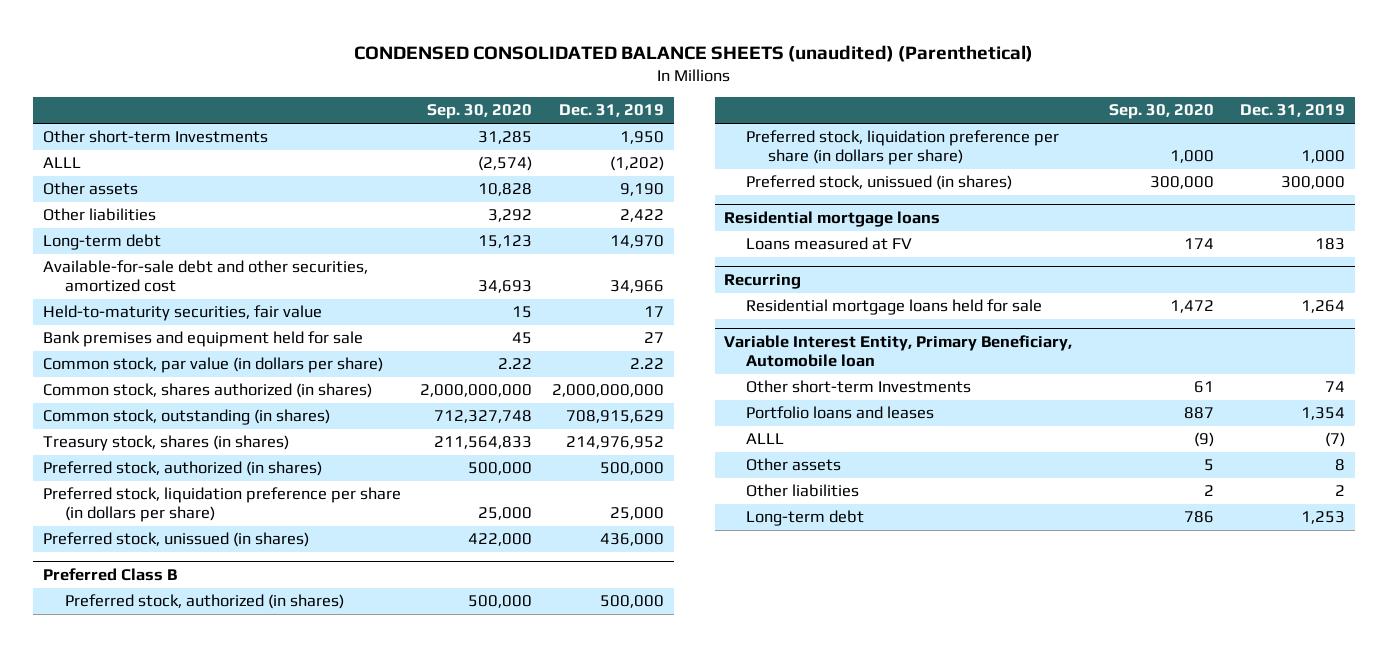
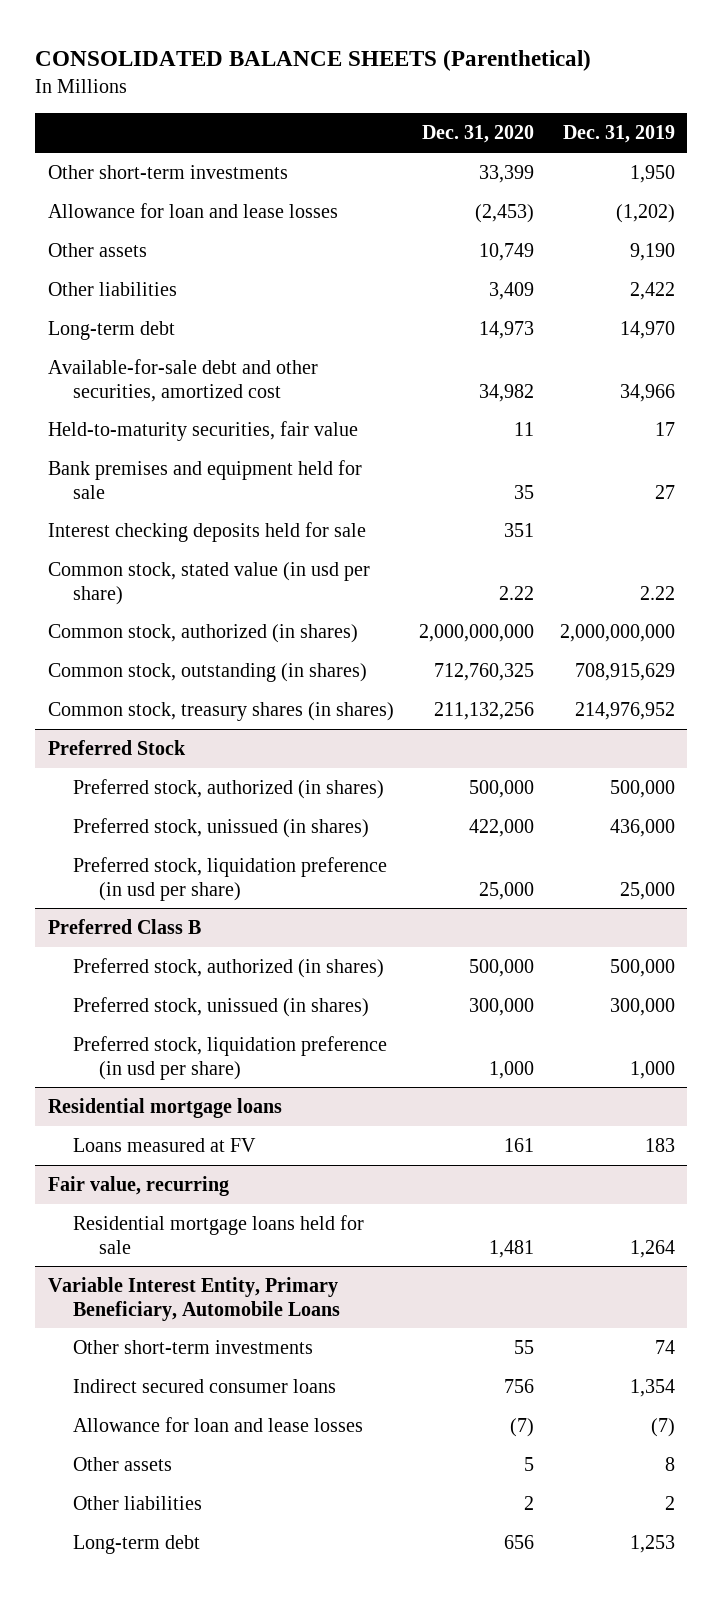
[354,44,1034,62] CONDENSED CONSOLIDATED BALANCE SHEETS (unaudited) (Parenthetical) -> [34,50,591,72] CONSOLIDATED BALANCE SHEETS (Parenthetical)
[427,104,533,120] Sep. 30, 2020 -> none
none -> [422,125,535,144] Dec. 31, 2020
[42,130,268,144] Other short-term Investments -> [47,164,288,179] Other short-term investments
[42,157,81,169] ALLL -> [47,202,338,218] Allowance for loan and lease losses
none -> [47,521,366,542] Interest checking deposits held for sale
[42,357,383,374] Common stock, par value (in dollars per share) -> [47,561,370,605] Common stock, stated value (in usd per share)
[42,383,372,399] Common stock, shares authorized (in shares) -> [47,623,358,643] Common stock, authorized (in shares)
[42,435,289,452] Treasury stock, shares (in shares) -> [47,701,394,721] Common stock, treasury shares (in shares)
none -> [47,739,186,755] Preferred Stock
[42,487,401,523] Preferred stock, liquidation preference per share (in dollars per share) -> none
none -> [73,856,388,901] Preferred stock, liquidation preference (in usd per share)
[746,130,1060,166] Preferred stock, liquidation preference per share (in dollars per share) -> none
none -> [73,1035,388,1080] Preferred stock, liquidation preference (in usd per share)
[724,273,802,289] Recurring -> [47,1175,229,1196] Fair value, recurring
[724,334,1073,368] Variable Interest Entity, Primary Beneficiary, Automobile loan -> [47,1276,341,1321] Variable Interest Entity, Primary Beneficiary, Automobile Loans
[746,380,972,394] Other short-term Investments -> [73,1339,314,1354] Other short-term investments
[746,406,935,420] Portfolio loans and leases -> [73,1378,337,1393] Indirect secured consumer loans
[746,433,785,445] ALLL -> [73,1416,364,1432] Allowance for loan and lease losses

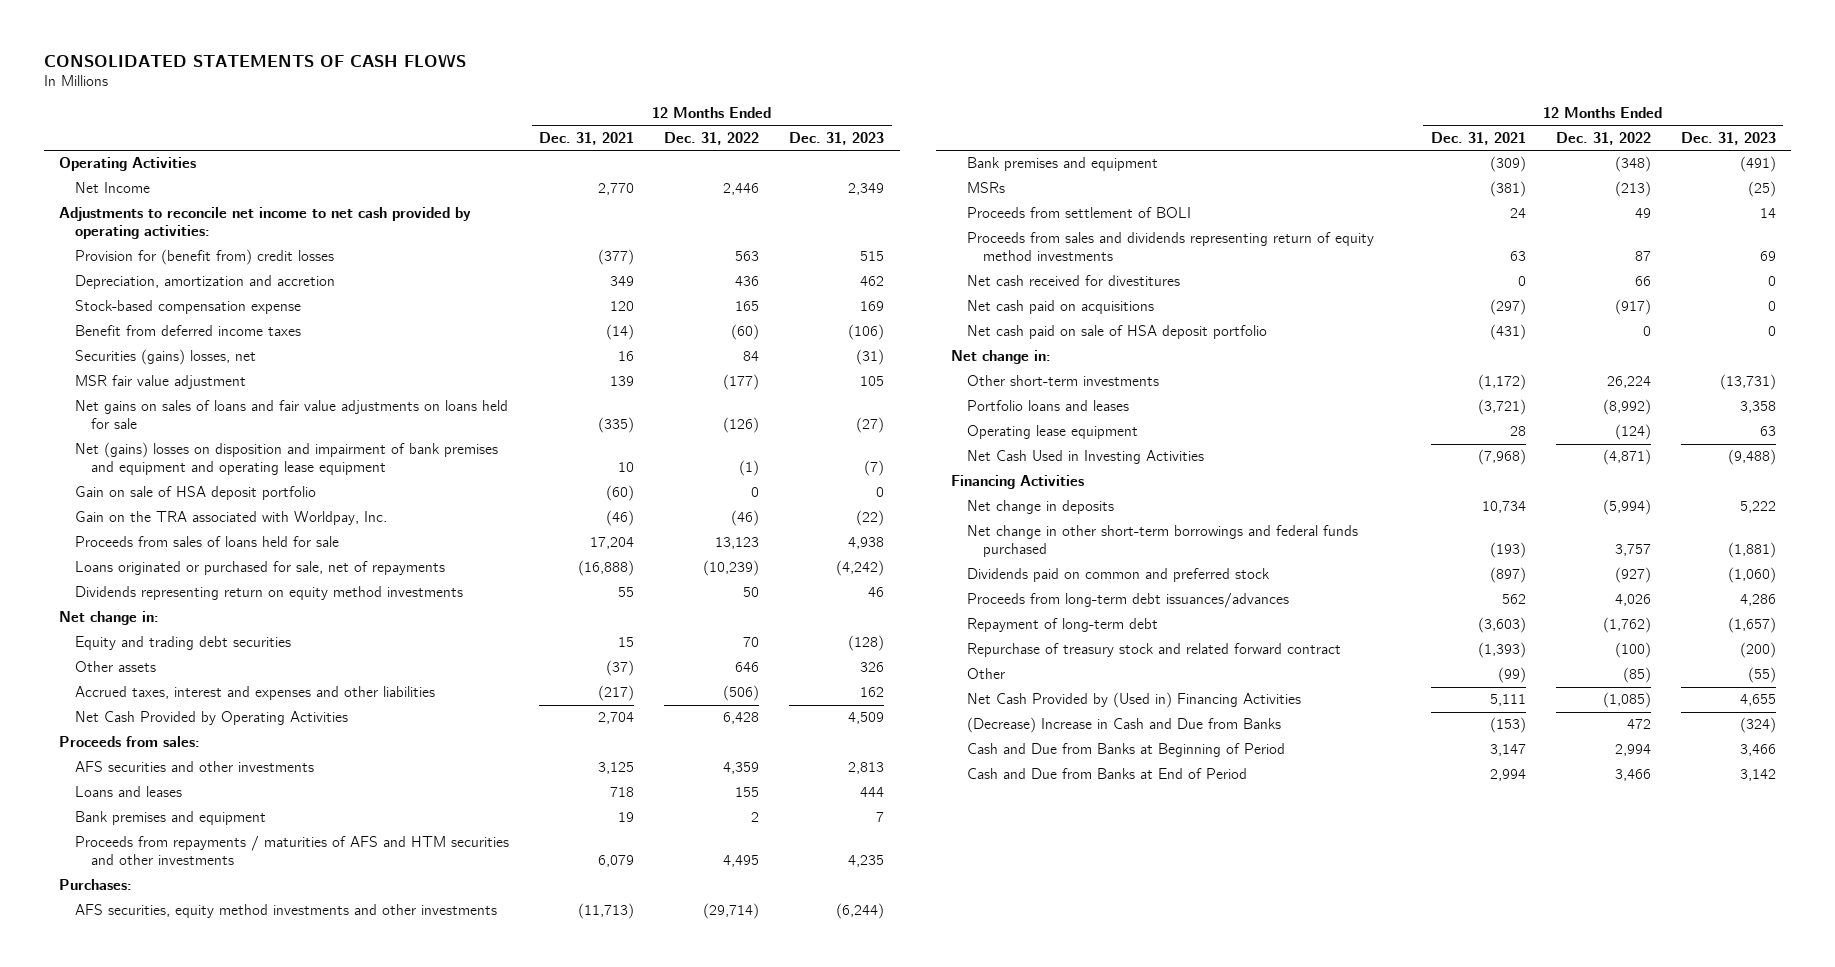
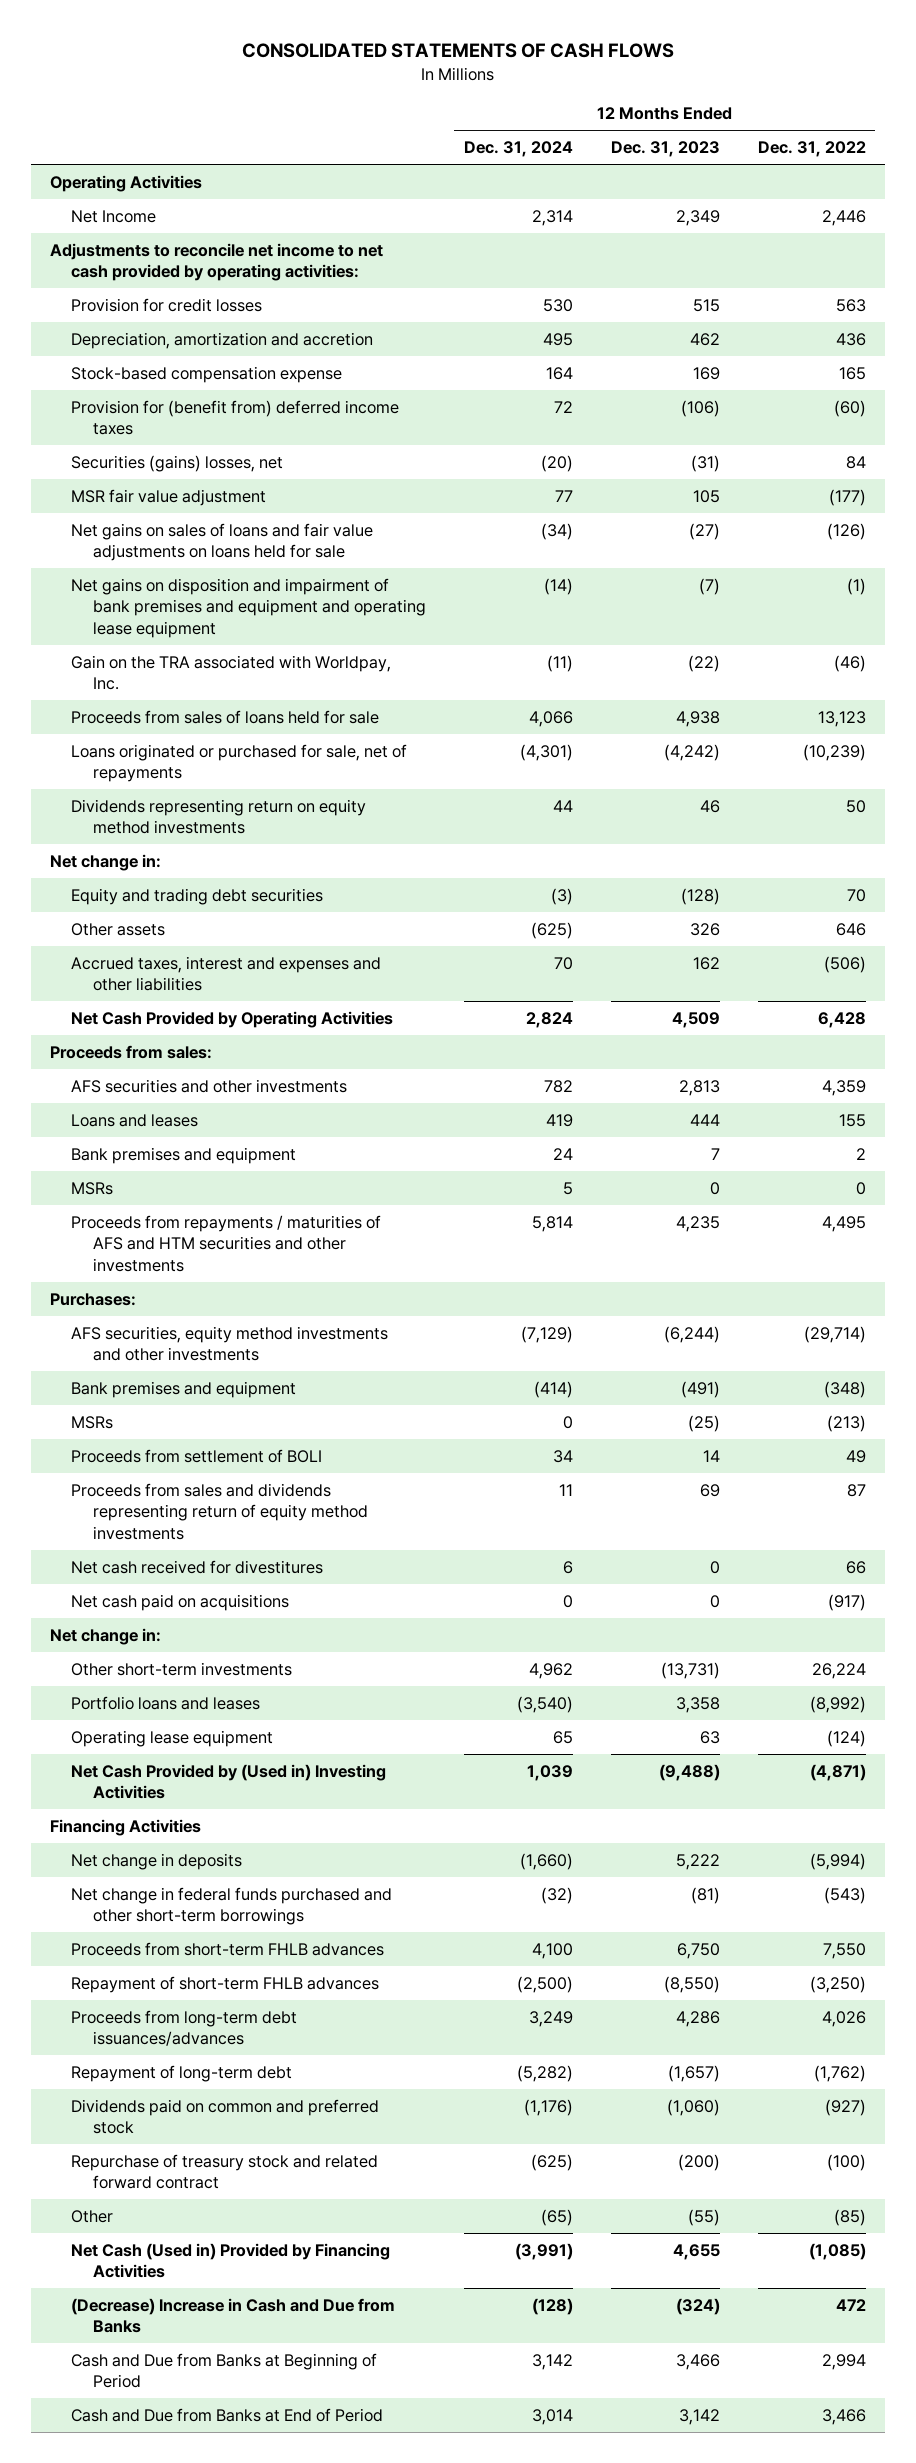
[539,131,635,145] Dec. 31, 2021 -> none
none -> [463,141,573,158] Dec. 31, 2024
[75,249,335,266] Provision for (benefit from) credit losses -> [71,297,263,312] Provision for credit losses
[75,325,302,337] Benefit from deferred income taxes -> [71,399,400,436] Provision for (benefit from) deferred income taxes
[75,486,317,501] Gain on sale of HSA deposit portfolio -> none
[75,442,499,476] Net (gains) losses on disposition and impairment of bank premises and equipment and operating lease equipment -> [71,577,426,638] Net gains on disposition and impairment of bank premises and equipment and operating lease equipment
none -> [71,1181,114,1195] MSRs
[966,325,1267,340] Net cash paid on sale of HSA deposit portfolio -> none
[966,450,1204,465] Net Cash Used in Investing Activities -> [71,1763,387,1800] Net Cash Provided by (Used in) Investing Activities
[966,525,1358,558] Net change in other short-term borrowings and federal funds purchased -> [71,1886,393,1926] Net change in federal funds purchased and other short-term borrowings
[1614,544,1651,557] 3,757 -> [823,1886,866,1904] (543)
[1727,542,1776,559] (1,881) -> [690,1886,720,1904] (81)
none -> [71,1941,385,1956] Proceeds from short-term FHLB advances
none -> [71,1975,380,1993] Repayment of short-term FHLB advances
[966,568,1270,583] Dividends paid on common and preferred stock -> [71,2098,380,2135] Dividends paid on common and preferred stock
[966,692,1301,709] Net Cash Provided by (Used in) Financing Activities -> [71,2242,391,2279] Net Cash (Used in) Provided by Financing Activities

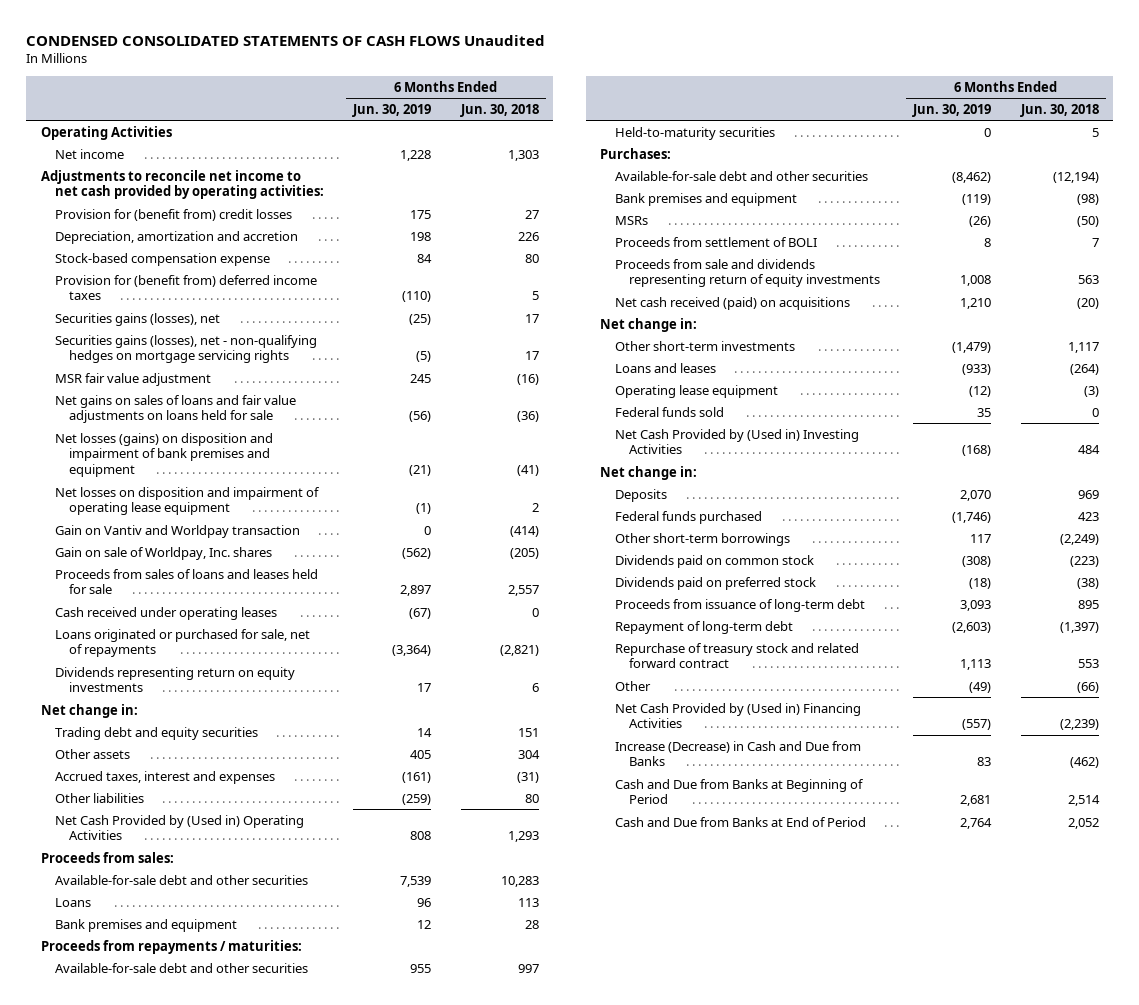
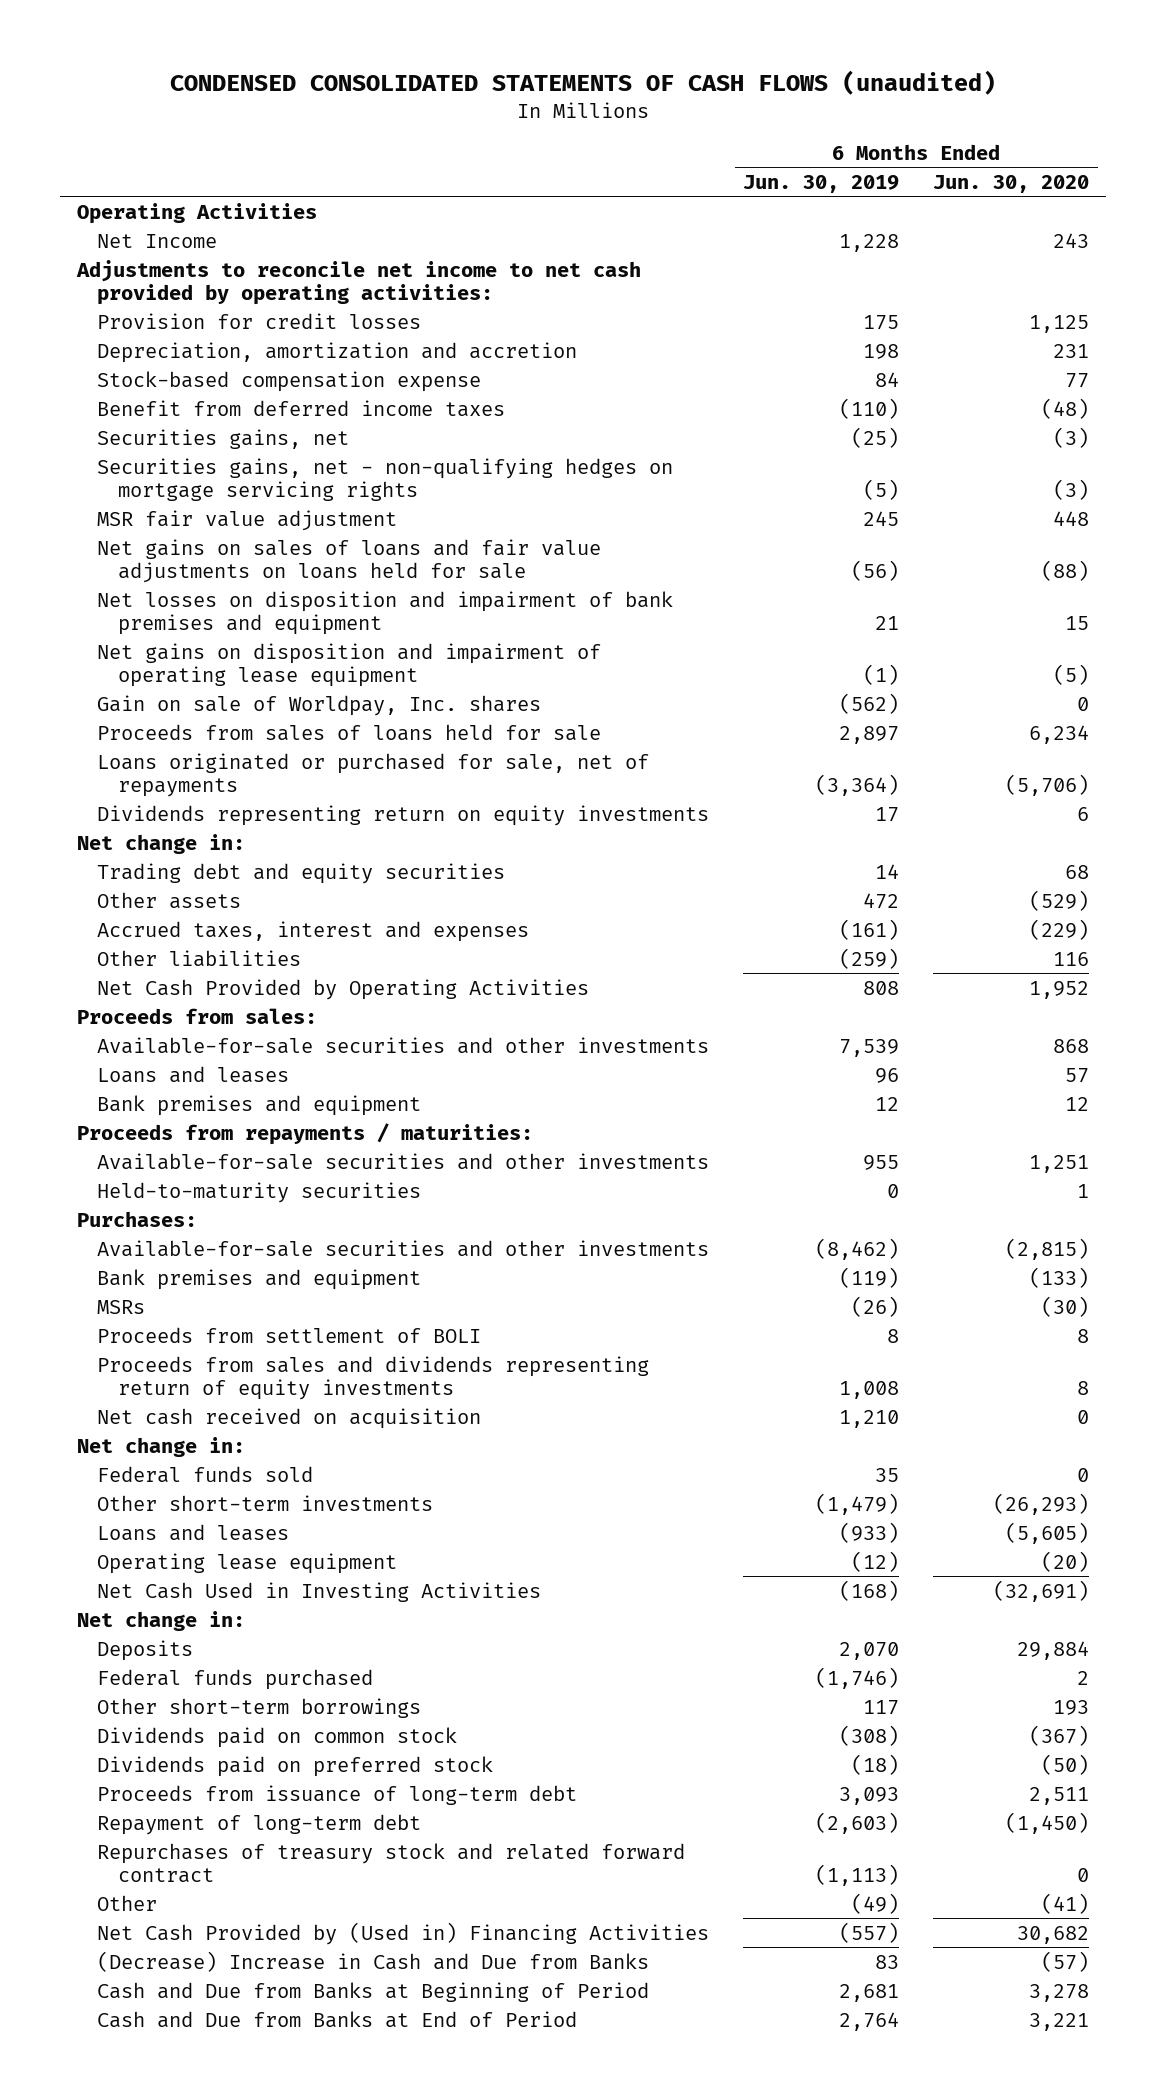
[25,34,545,46] CONDENSED CONSOLIDATED STATEMENTS OF CASH FLOWS Unaudited -> [170,70,997,96] CONDENSED CONSOLIDATED STATEMENTS OF CASH FLOWS (unaudited)
[459,104,539,118] Jun. 30, 2018 -> none
none -> [933,174,1090,193] Jun. 30, 2020
[54,148,124,159] Net income -> [97,233,218,248] Net Income
[54,208,292,221] Provision for (benefit from) credit losses -> [97,312,422,329] Provision for credit losses
[54,274,317,301] Provision for (benefit from) deferred income taxes -> [97,399,506,417] Benefit from deferred income taxes
[54,312,220,326] Securities gains (losses), net -> [97,428,350,449] Securities gains, net
[54,334,317,364] Securities gains (losses), net - non-qualifying hedges on mortgage servicing rights -> [97,457,674,501] Securities gains, net - non-qualifying hedges on mortgage servicing rights
[54,524,300,538] Gain on Vantiv and Worldpay transaction -> none
[54,432,273,478] Net losses (gains) on disposition and impairment of bank premises and equipment -> [97,590,674,635] Net losses on disposition and impairment of bank premises and equipment
[409,465,432,477] (21) -> [875,615,900,630] 21
[54,486,320,516] Net losses on disposition and impairment of operating lease equipment -> [97,642,602,687] Net gains on disposition and impairment of operating lease equipment
[54,606,277,620] Cash received under operating leases -> none
[54,568,318,595] Proceeds from sales of loans and leases held for sale -> [97,723,602,741] Proceeds from sales of loans held for sale
[410,749,432,759] 405 -> [863,892,900,909] 472
[54,814,304,841] Net Cash Provided by (Used in) Operating Activities -> [97,978,590,1000] Net Cash Provided by Operating Activities
[54,874,308,885] Available-for-sale debt and other securities -> [97,1036,710,1054] Available-for-sale securities and other investments
[54,897,91,907] Loans -> [97,1065,290,1083] Loans and leases
[54,962,308,973] Available-for-sale debt and other securities -> [97,1152,710,1170] Available-for-sale securities and other investments
[614,170,868,181] Available-for-sale debt and other securities -> [97,1239,710,1257] Available-for-sale securities and other investments
[614,258,881,288] Proceeds from sale and dividends representing return of equity investments -> [97,1355,650,1400] Proceeds from sales and dividends representing return of equity investments
[614,296,850,310] Net cash received (paid) on acquisitions -> [97,1407,482,1429] Net cash received on acquisition
[614,406,724,417] Federal funds sold -> [97,1465,314,1483] Federal funds sold
[614,428,859,455] Net Cash Provided by (Used in) Investing Activities -> [97,1581,542,1602] Net Cash Used in Investing Activities
[614,642,859,669] Repurchase of treasury stock and related forward contract -> [97,1842,686,1883] Repurchases of treasury stock and related forward contract
[960,659,992,671] 1,113 -> [815,1863,900,1886] (1,113)
[614,740,861,767] Increase (Decrease) in Cash and Due from Banks -> [97,1950,650,1972] (Decrease) Increase in Cash and Due from Banks

